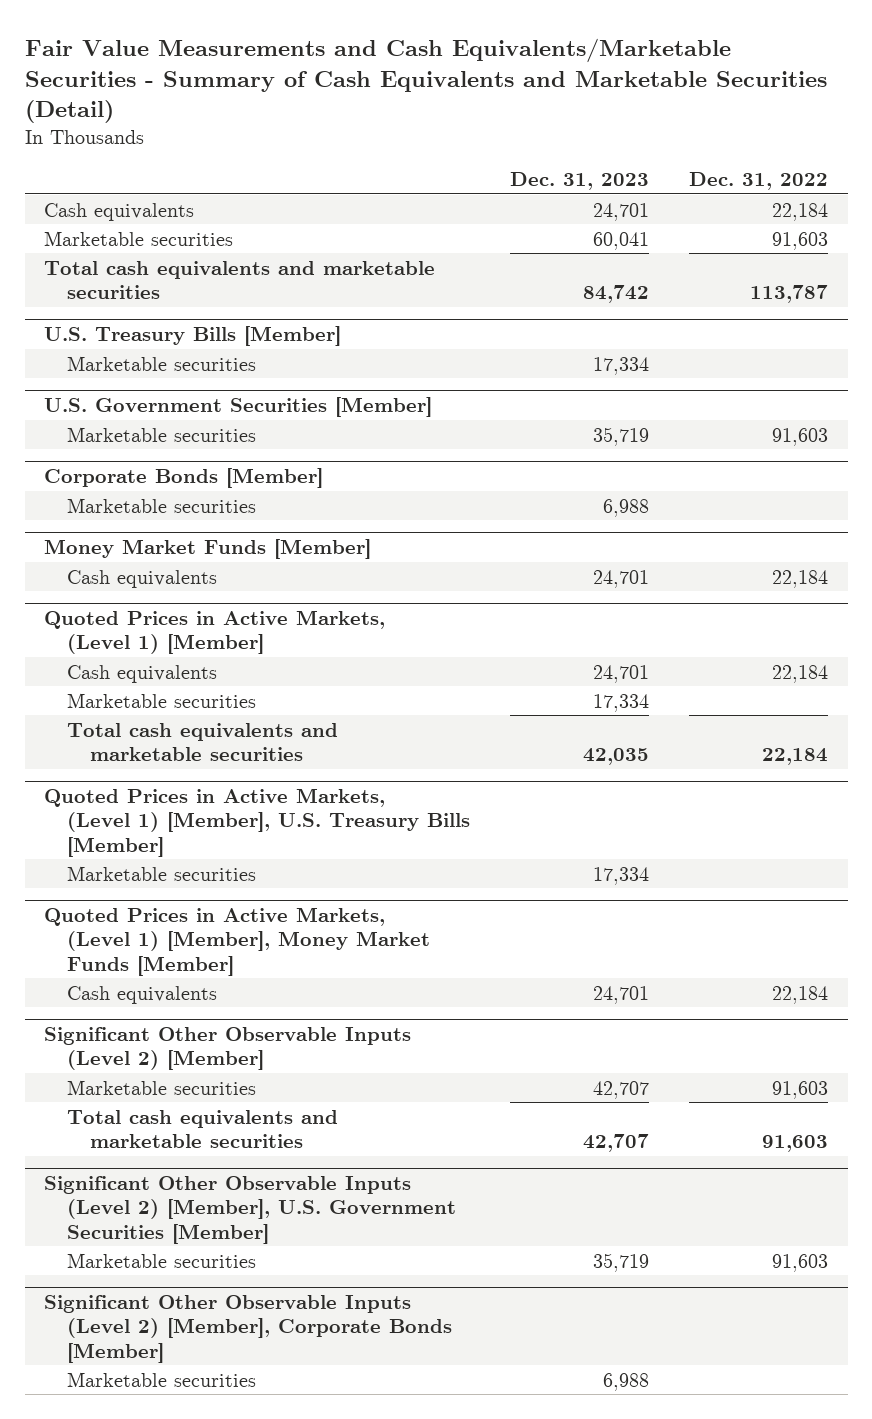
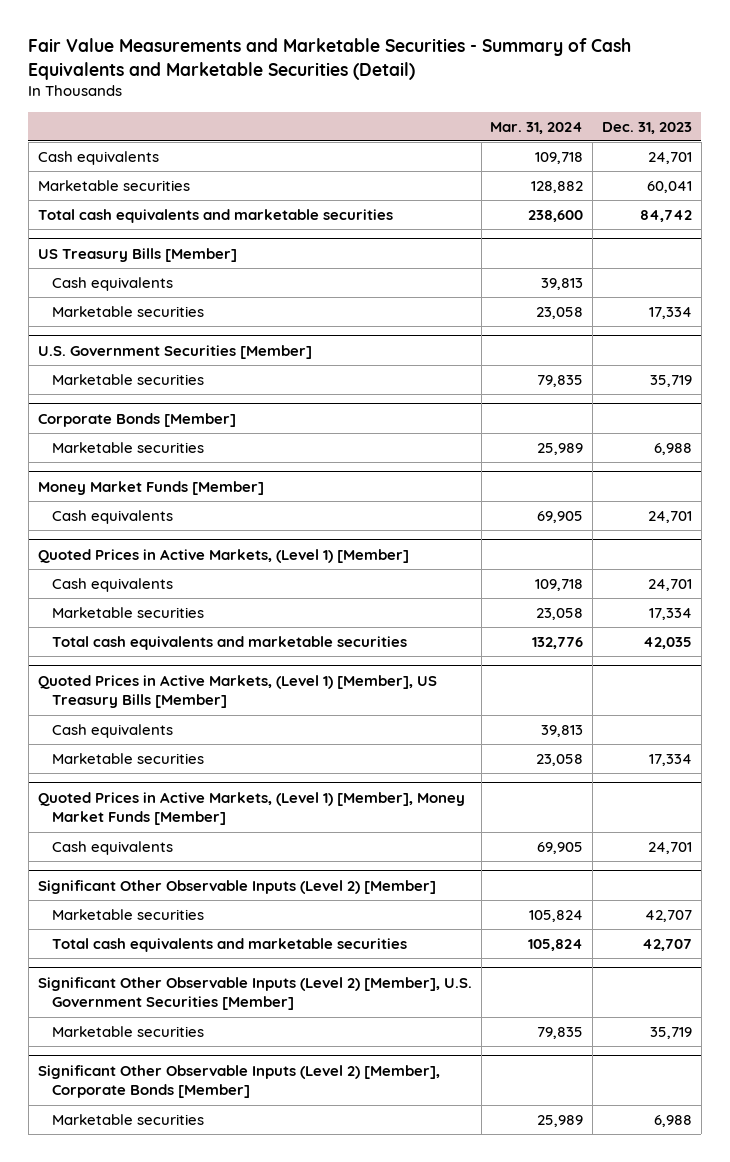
[24,37,827,124] Fair Value Measurements and Cash Equivalents/Marketable Securities - Summary of Cash Equivalents and Marketable Securities (Detail) -> [28,38,632,80] Fair Value Measurements and Marketable Securities - Summary of Cash Equivalents and Marketable Securities (Detail)
[688,171,828,190] Dec. 31, 2022 -> none
none -> [490,121,584,134] Mar. 31, 2024
[44,325,342,346] U.S. Treasury Bills [Member] -> [37,247,237,262] US Treasury Bills [Member]
none -> [52,277,174,292] Cash equivalents
[44,787,471,857] Quoted Prices in Active Markets, (Level 1) [Member], U.S. Treasury Bills [Member] -> [37,674,437,709] Quoted Prices in Active Markets, (Level 1) [Member], US Treasury Bills [Member]
none -> [52,724,174,739] Cash equivalents

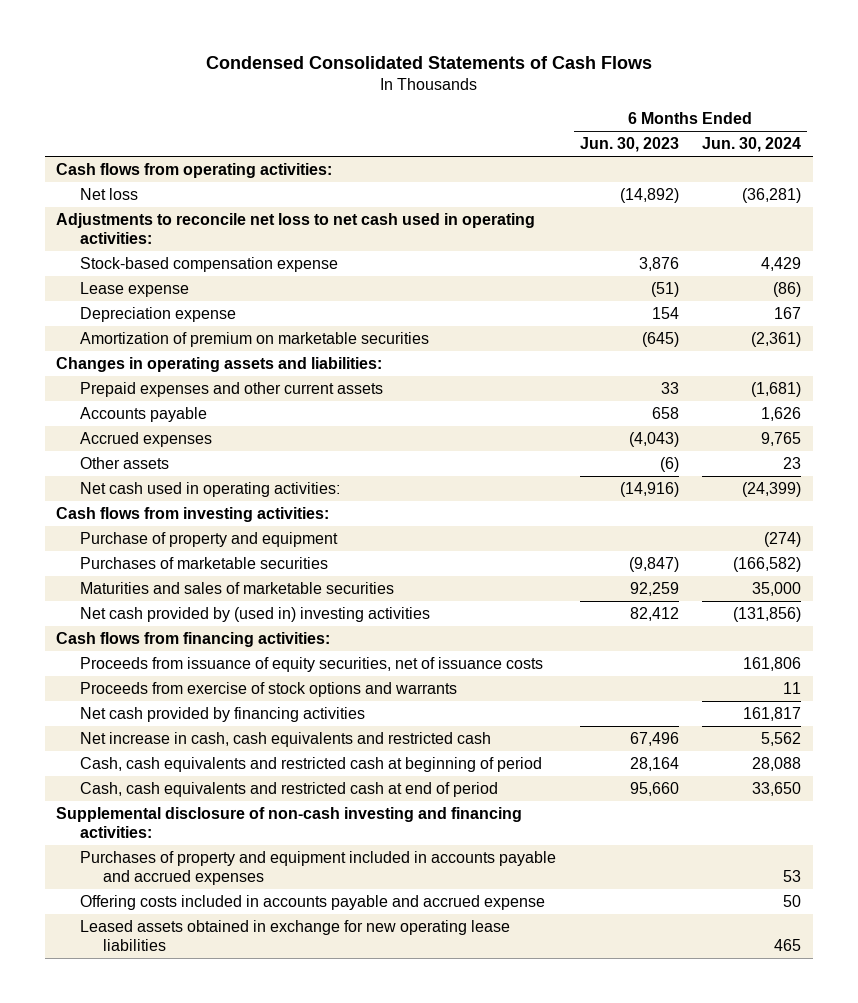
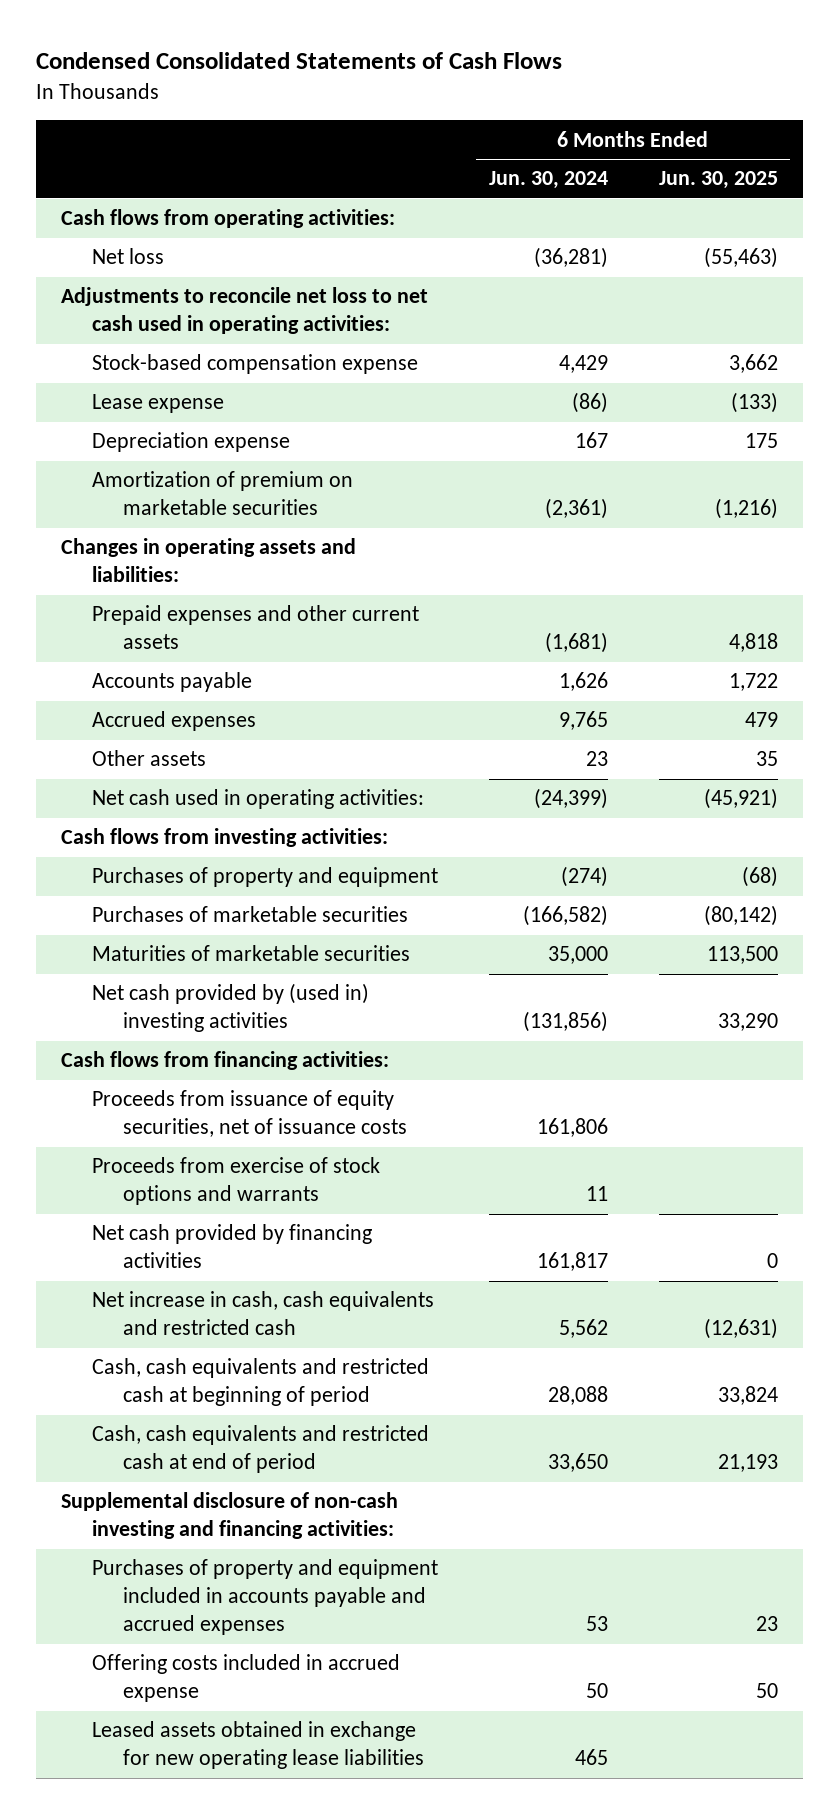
[579,137,679,153] Jun. 30, 2023 -> none
none -> [658,171,778,190] Jun. 30, 2025
[79,531,338,547] Purchase of property and equipment -> [92,867,439,888] Purchases of property and equipment
[79,581,394,594] Maturities and sales of marketable securities -> [92,945,411,962] Maturities of marketable securities
[79,894,545,910] Offering costs included in accounts payable and accrued expense -> [92,1654,401,1703] Offering costs included in accrued expense

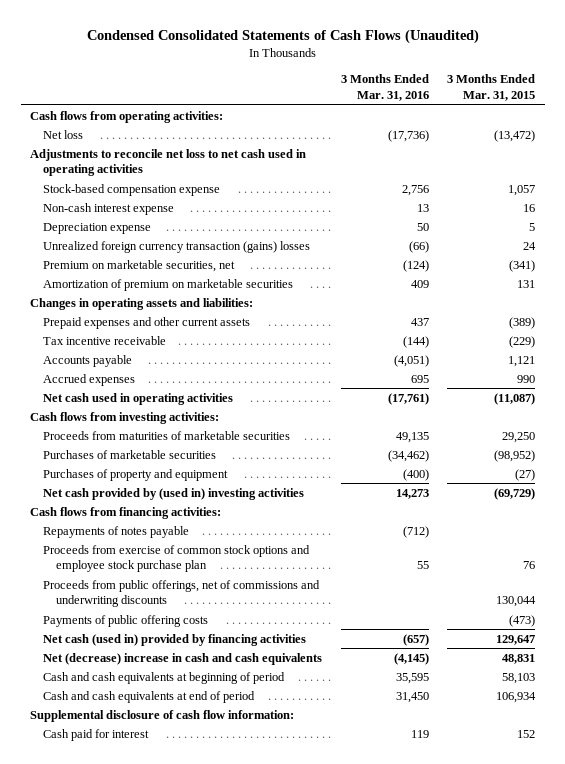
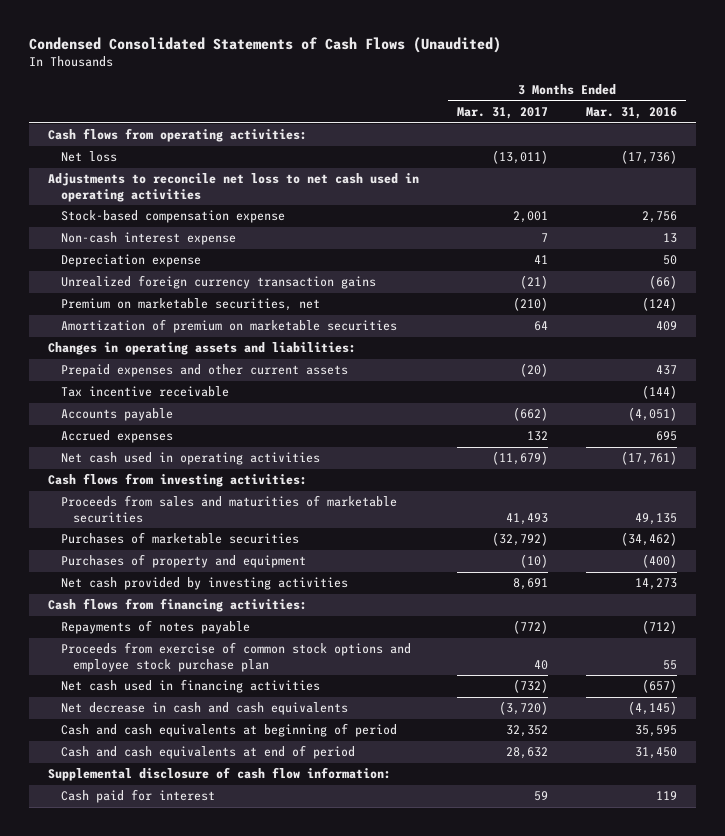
[447,74,536,102] 3 Months Ended Mar. 31, 2015 -> none
none -> [457,107,549,120] Mar. 31, 2017
[43,240,311,253] Unrealized foreign currency transaction (gains) losses -> [60,275,376,290] Unrealized foreign currency transaction gains
[43,430,291,440] Proceeds from maturities of marketable securities -> [60,495,397,523] Proceeds from sales and maturities of marketable securities
[43,487,305,500] Net cash provided by (used in) investing activities -> [60,577,348,591] Net cash provided by investing activities
[43,579,321,608] Proceeds from public offerings, net of commissions and underwriting discounts -> none
[43,614,209,627] Payments of public offering costs -> none
[43,633,307,646] Net cash (used in) provided by financing activities -> [60,679,320,694] Net cash used in financing activities
[43,652,323,665] Net (decrease) increase in cash and cash equivalents -> [60,702,348,716] Net decrease in cash and cash equivalents

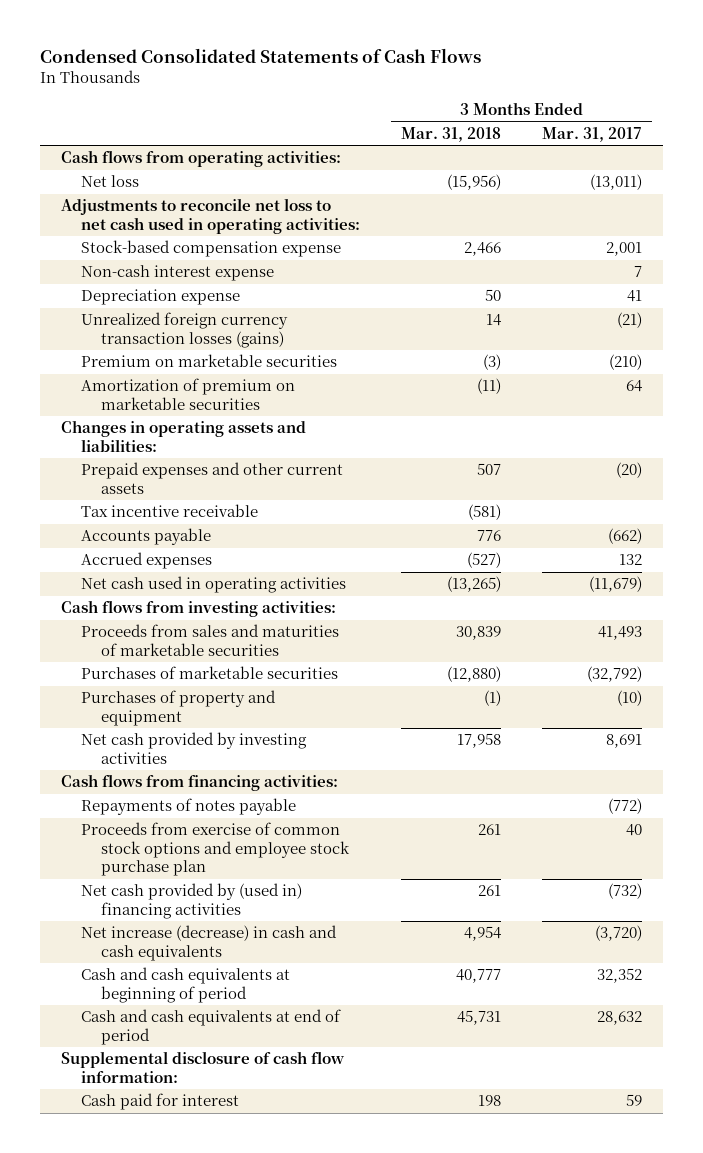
[29,37,502,54] Condensed Consolidated Statements of Cash Flows (Unaudited) -> [40,48,482,64] Condensed Consolidated Statements of Cash Flows
[585,107,677,120] Mar. 31, 2016 -> none
none -> [401,126,502,142] Mar. 31, 2018
[48,173,420,202] Adjustments to reconcile net loss to net cash used in operating activities -> [60,198,360,234] Adjustments to reconcile net loss to net cash used in operating activities:
[60,275,376,290] Unrealized foreign currency transaction gains -> [80,312,288,348] Unrealized foreign currency transaction losses (gains)
[60,298,320,312] Premium on marketable securities, net -> [80,354,337,368] Premium on marketable securities
[60,679,320,694] Net cash used in financing activities -> [80,883,302,919] Net cash provided by (used in) financing activities
[60,702,348,716] Net decrease in cash and cash equivalents -> [80,925,337,961] Net increase (decrease) in cash and cash equivalents

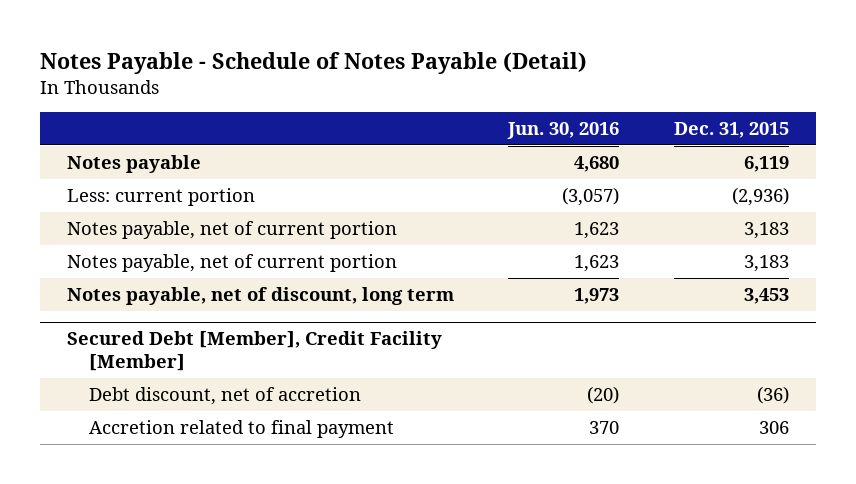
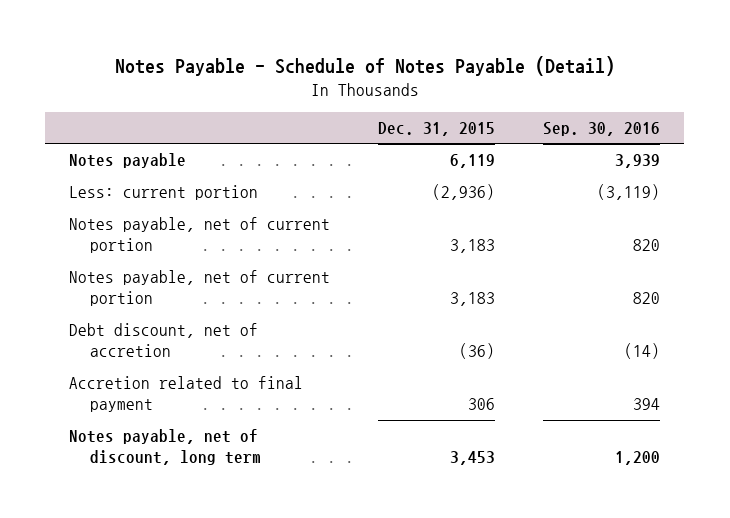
[507,122,620,140] Jun. 30, 2016 -> none
none -> [543,122,661,137] Sep. 30, 2016
[67,331,443,372] Secured Debt [Member], Credit Facility [Member] -> none
[67,286,455,305] Notes payable, net of discount, long term -> [69,429,262,466] Notes payable, net of discount, long term

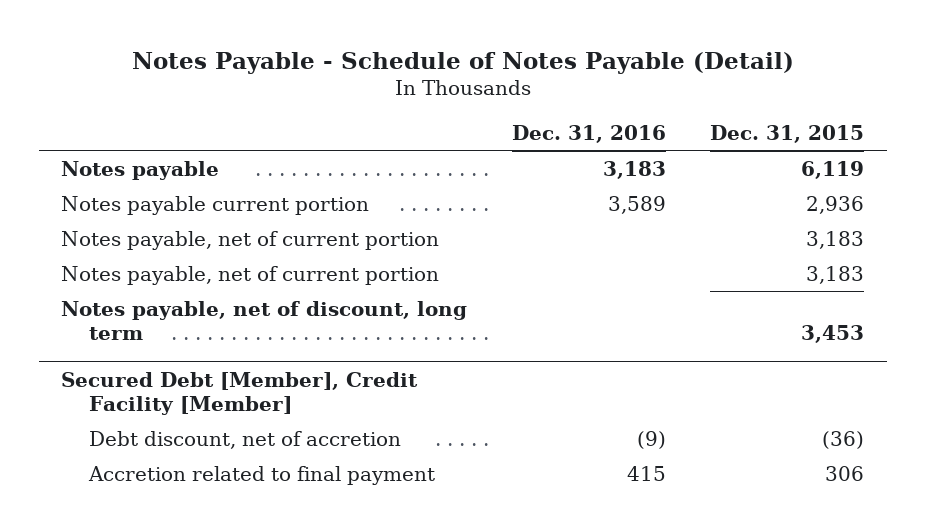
[543,122,661,137] Sep. 30, 2016 -> none
none -> [511,124,666,143] Dec. 31, 2016
[69,185,259,201] Less: current portion -> [60,195,369,215] Notes payable current portion
[432,184,496,201] (2,936) -> [806,195,865,214] 2,936
[69,429,262,466] Notes payable, net of discount, long term -> [60,300,467,340] Notes payable, net of discount, long term
none -> [60,371,418,415] Secured Debt [Member], Credit Facility [Member]

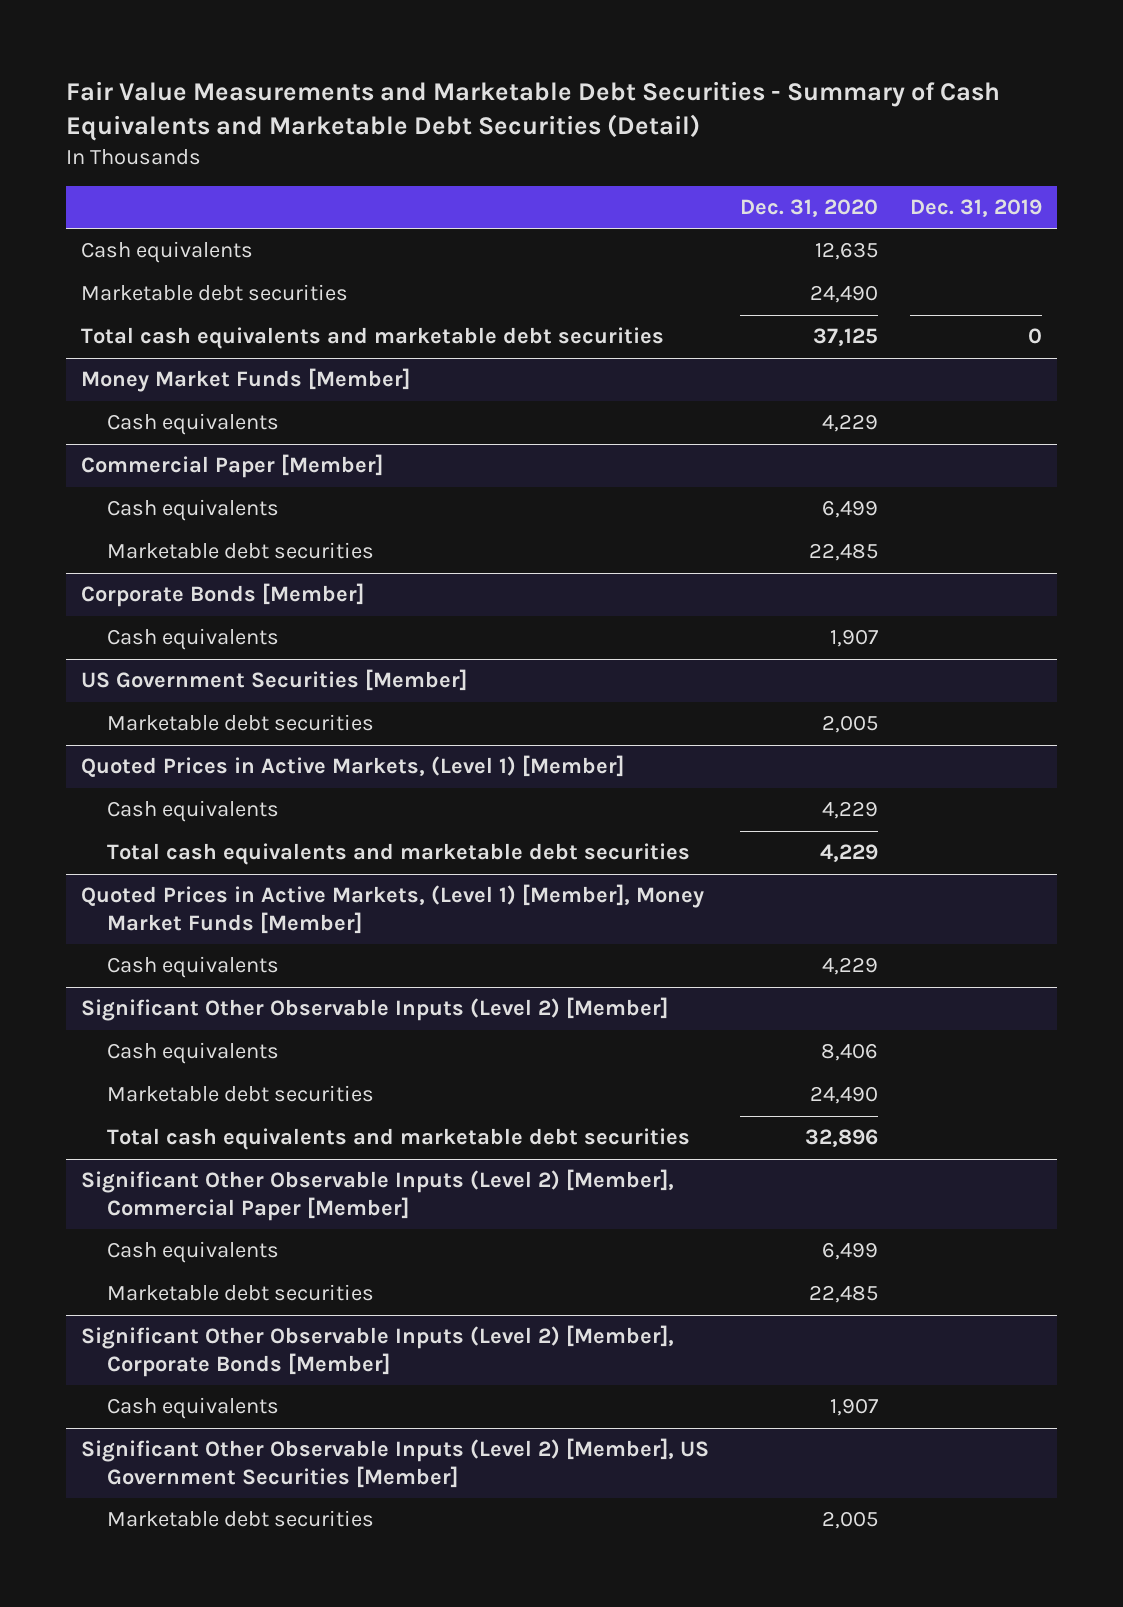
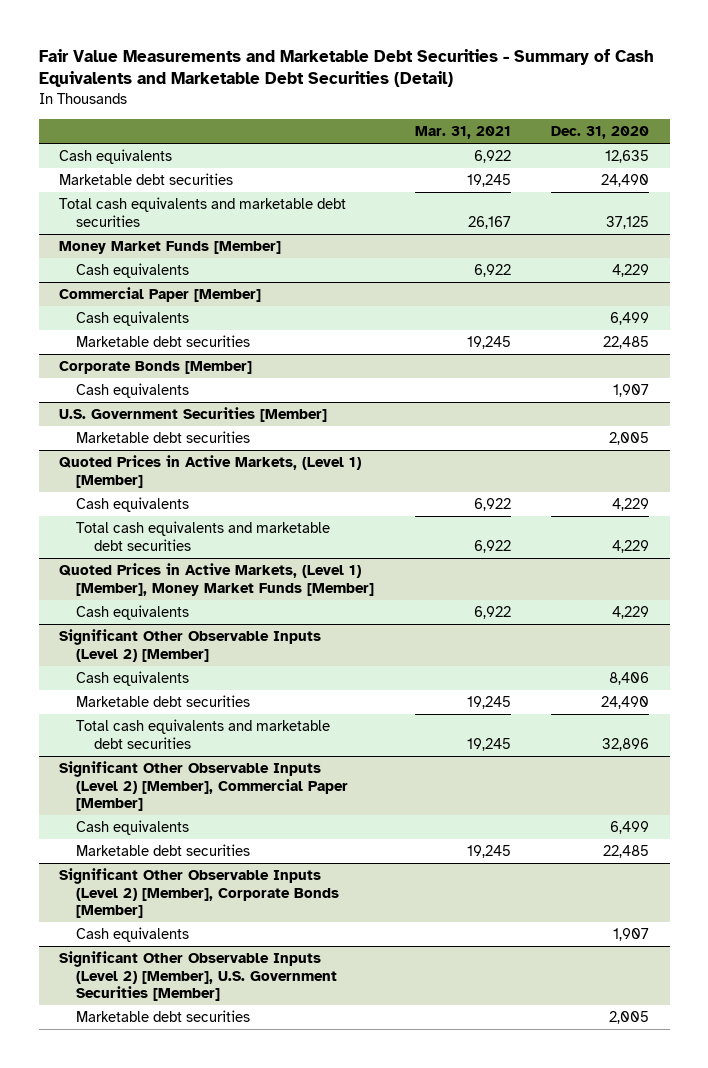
[909,199,1042,218] Dec. 31, 2019 -> none
none -> [414,126,511,140] Mar. 31, 2021
[81,669,468,692] US Government Securities [Member] -> [59,407,328,423] U.S. Government Securities [Member]
[81,1438,710,1488] Significant Other Observable Inputs (Level 2) [Member], US Government Securities [Member] -> [59,951,338,1001] Significant Other Observable Inputs (Level 2) [Member], U.S. Government Securities [Member]

